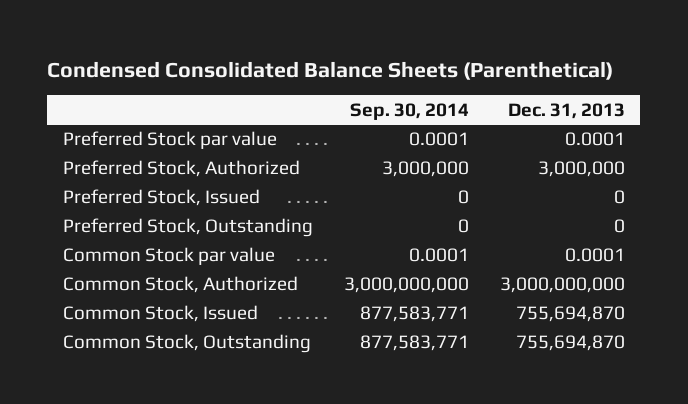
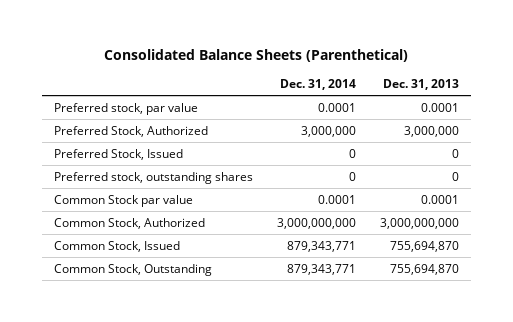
[47,60,614,80] Condensed Consolidated Balance Sheets (Parenthetical) -> [104,49,409,63] Consolidated Balance Sheets (Parenthetical)
[349,102,469,120] Sep. 30, 2014 -> none
none -> [279,78,356,90] Dec. 31, 2014
[62,131,277,150] Preferred Stock par value -> [53,102,198,115] Preferred stock, par value
[62,218,313,238] Preferred Stock, Outstanding -> [53,171,253,184] Preferred stock, outstanding shares

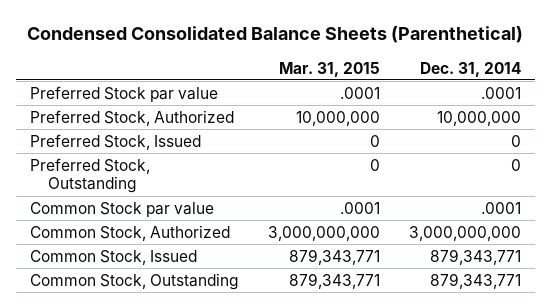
[104,49,409,63] Consolidated Balance Sheets (Parenthetical) -> [27,26,524,44] Condensed Consolidated Balance Sheets (Parenthetical)
[382,78,459,90] Dec. 31, 2013 -> none
none -> [278,61,380,77] Mar. 31, 2015
[53,102,198,115] Preferred stock, par value -> [30,85,219,102] Preferred Stock par value
[317,102,356,112] 0.0001 -> [480,86,521,99] .0001
[300,125,356,137] 3,000,000 -> [436,110,521,126] 10,000,000
[53,171,253,184] Preferred stock, outstanding shares -> [30,157,151,194] Preferred Stock, Outstanding
[317,194,356,204] 0.0001 -> [480,201,521,214] .0001

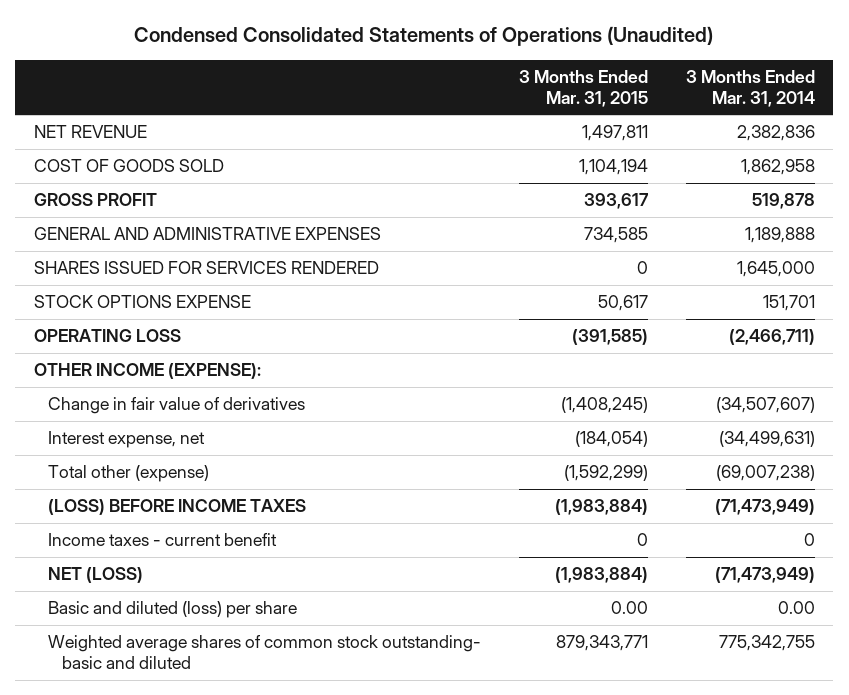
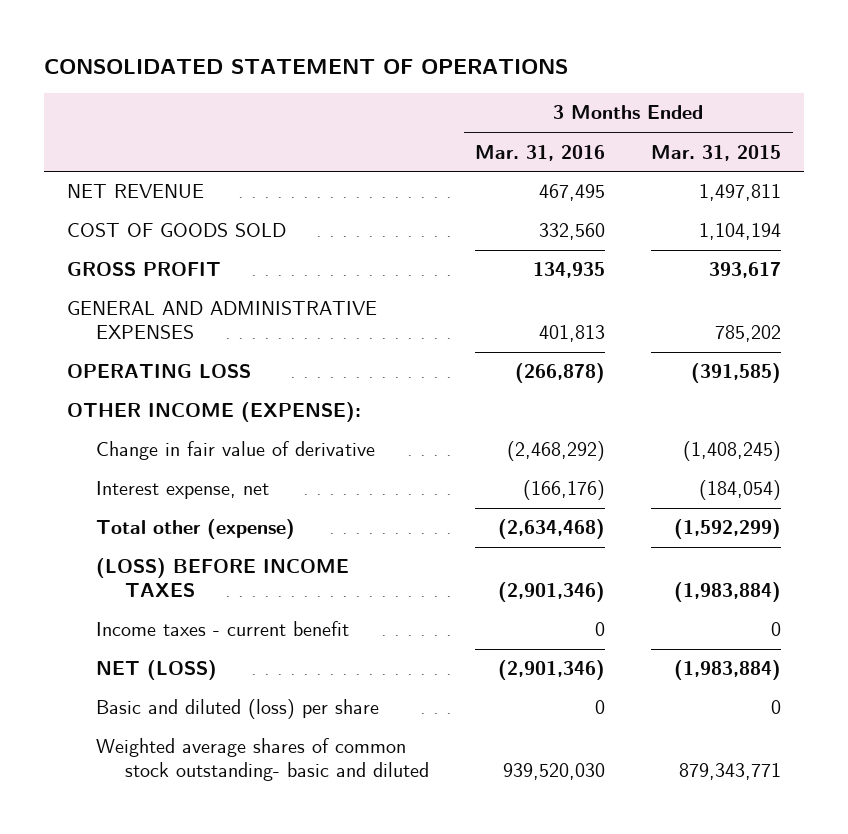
[134,26,714,47] Condensed Consolidated Statements of Operations (Unaudited) -> [43,58,568,74] CONSOLIDATED STATEMENT OF OPERATIONS
[685,70,815,107] 3 Months Ended Mar. 31, 2014 -> none
none -> [475,144,606,161] Mar. 31, 2016
[33,261,379,275] SHARES ISSUED FOR SERVICES RENDERED -> none
[33,295,251,309] STOCK OPTIONS EXPENSE -> none
[583,227,648,244] 734,585 -> [715,325,782,343] 785,202
[48,397,306,415] Change in fair value of derivatives -> [95,441,375,461] Change in fair value of derivative
[610,601,648,615] 0.00 -> [771,700,782,715] 0

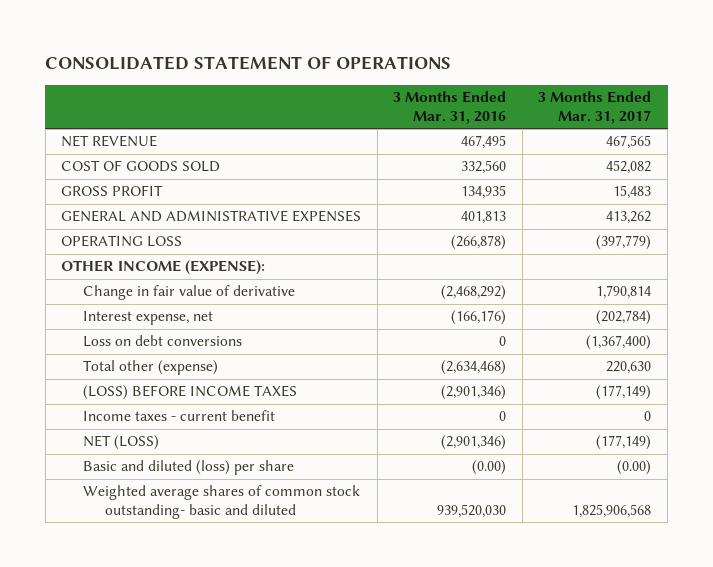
[651,144,782,161] Mar. 31, 2015 -> none
none -> [538,91,652,125] 3 Months Ended Mar. 31, 2017
none -> [82,335,242,348] Loss on debt conversions
[595,700,606,715] 0 -> [472,460,507,476] (0.00)

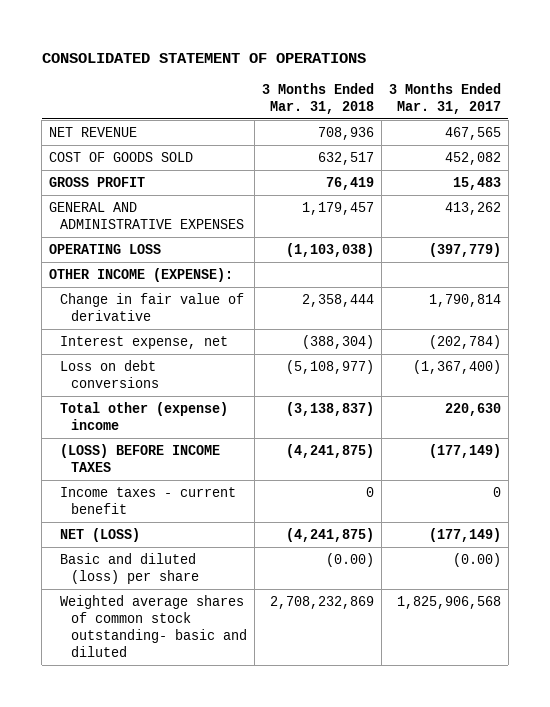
[393,91,507,125] 3 Months Ended Mar. 31, 2016 -> none
none -> [261,82,374,114] 3 Months Ended Mar. 31, 2018
[82,360,218,376] Total other (expense) -> [60,402,229,431] Total other (expense) income

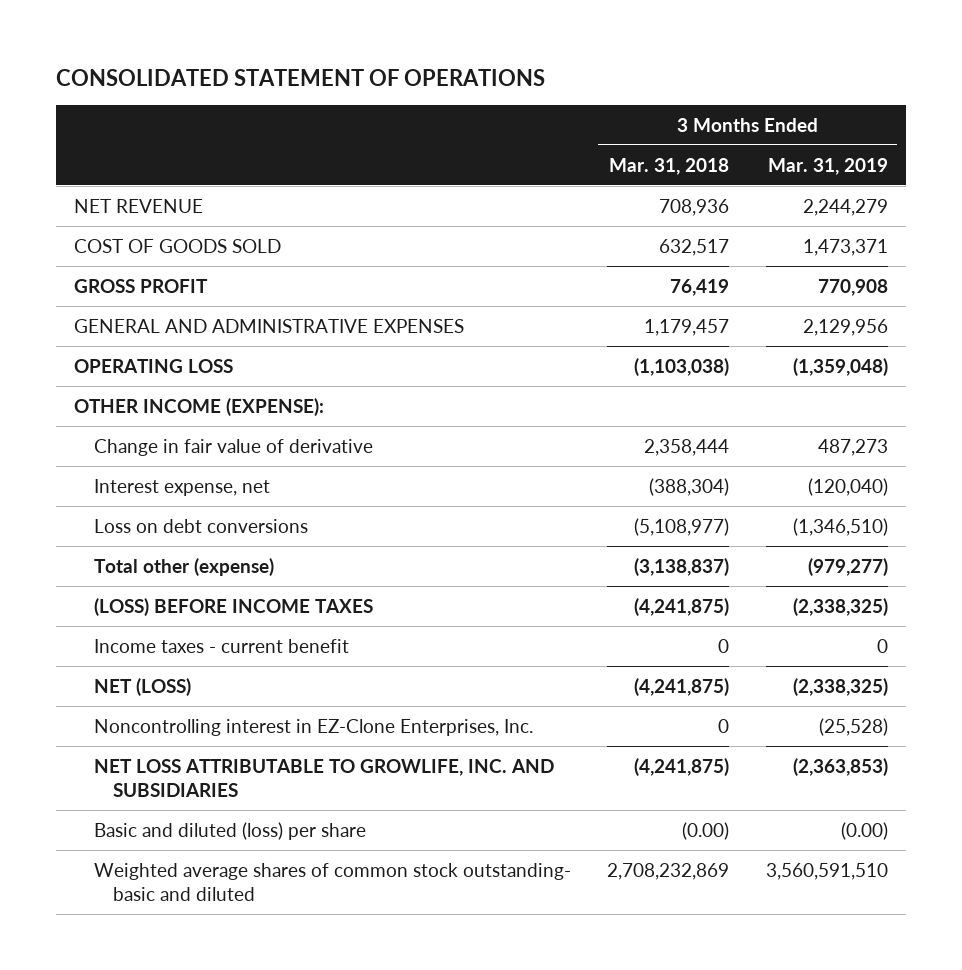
[388,82,501,114] 3 Months Ended Mar. 31, 2017 -> none
none -> [768,157,889,175] Mar. 31, 2019
[60,402,229,431] Total other (expense) income -> [93,557,274,576] Total other (expense)
none -> [93,718,533,736] Noncontrolling interest in EZ-Clone Enterprises, Inc.
none -> [93,758,554,798] NET LOSS ATTRIBUTABLE TO GROWLIFE, INC. AND SUBSIDIARIES

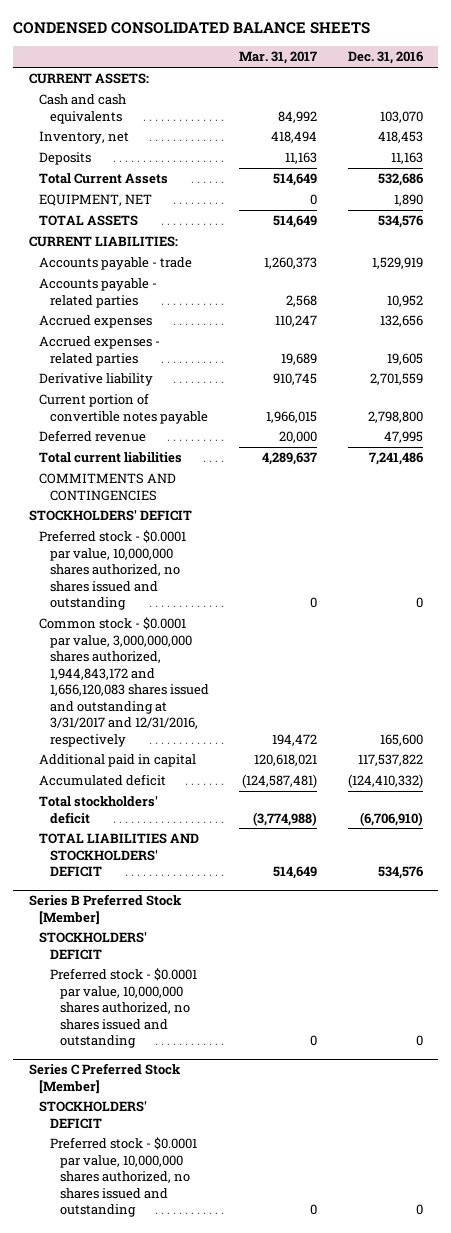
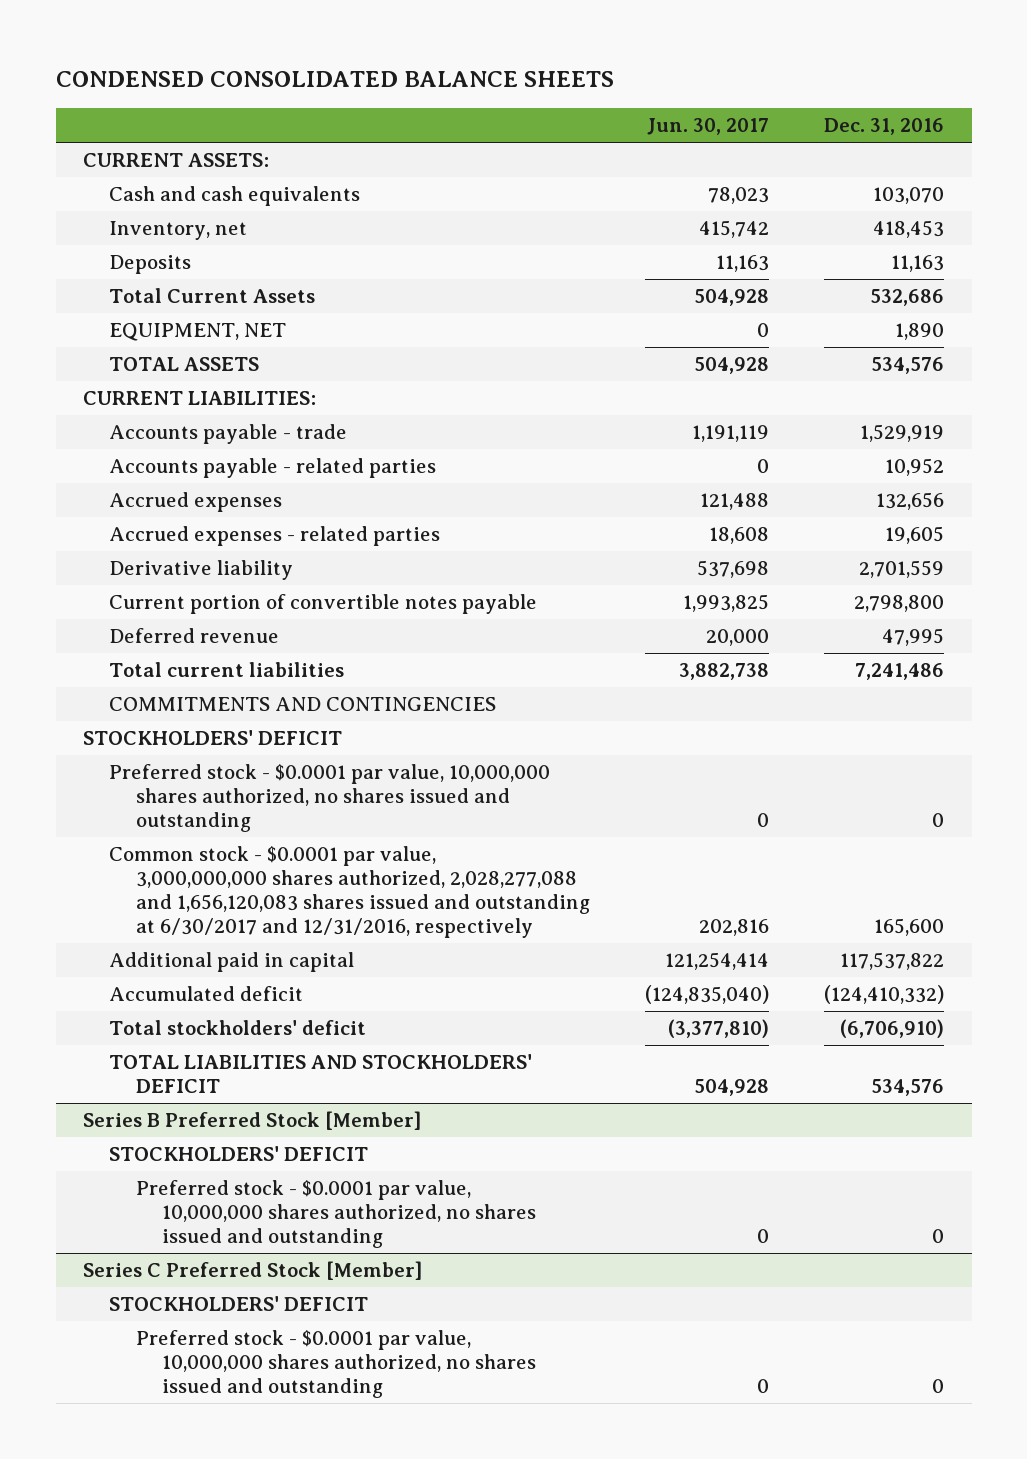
[239,51,318,65] Mar. 31, 2017 -> none
none -> [646,118,769,136] Jun. 30, 2017
[39,617,209,747] Common stock - $0.0001 par value, 3,000,000,000 shares authorized, 1,944,843,172 and 1,656,120,083 shares issued and outstanding at 3/31/2017 and 12/31/2016, respectively -> [109,846,590,938] Common stock - $0.0001 par value, 3,000,000,000 shares authorized, 2,028,277,088 and 1,656,120,083 shares issued and outstanding at 6/30/2017 and 12/31/2016, respectively

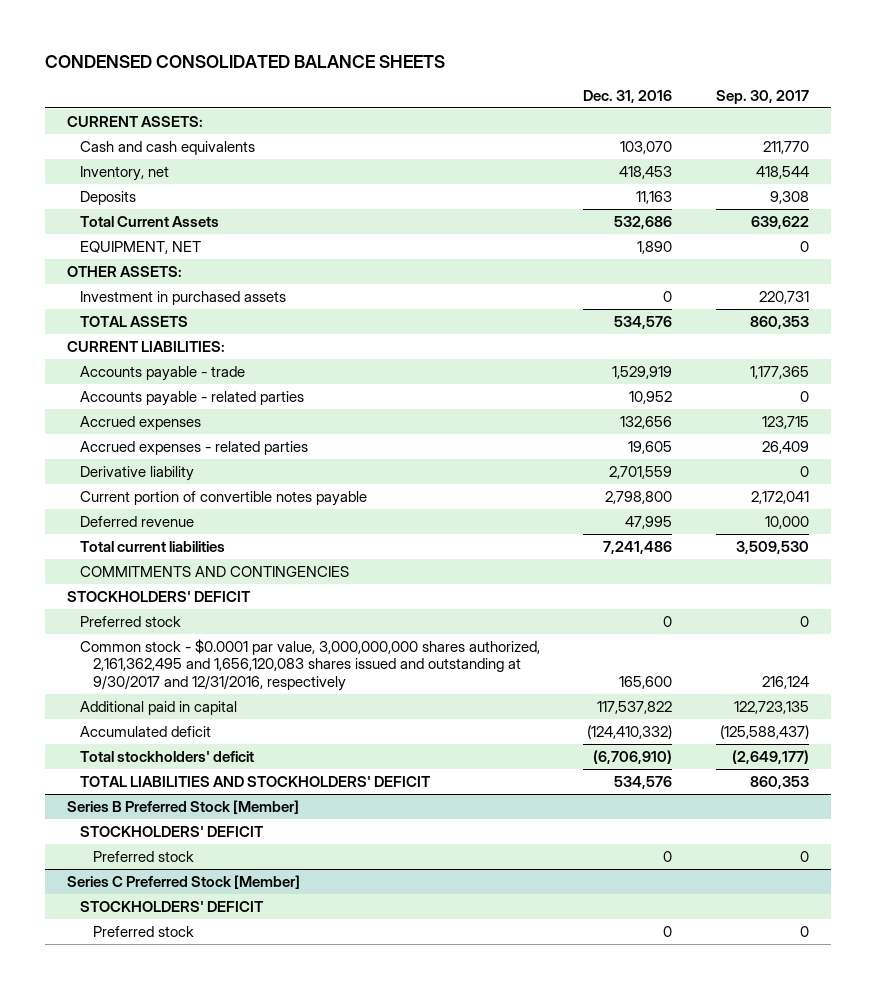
[646,118,769,136] Jun. 30, 2017 -> none
none -> [715,90,809,105] Sep. 30, 2017
none -> [66,265,182,277] OTHER ASSETS:
none -> [79,290,286,305] Investment in purchased assets
[109,764,551,832] Preferred stock - $0.0001 par value, 10,000,000 shares authorized, no shares issued and outstanding -> [79,615,181,627] Preferred stock
[109,846,590,938] Common stock - $0.0001 par value, 3,000,000,000 shares authorized, 2,028,277,088 and 1,656,120,083 shares issued and outstanding at 6/30/2017 and 12/31/2016, respectively -> [79,638,540,691] Common stock - $0.0001 par value, 3,000,000,000 shares authorized, 2,161,362,495 and 1,656,120,083 shares issued and outstanding at 9/30/2017 and 12/31/2016, respectively
[135,1180,536,1248] Preferred stock - $0.0001 par value, 10,000,000 shares authorized, no shares issued and outstanding -> [92,850,194,862] Preferred stock
[135,1330,536,1398] Preferred stock - $0.0001 par value, 10,000,000 shares authorized, no shares issued and outstanding -> [92,925,194,937] Preferred stock

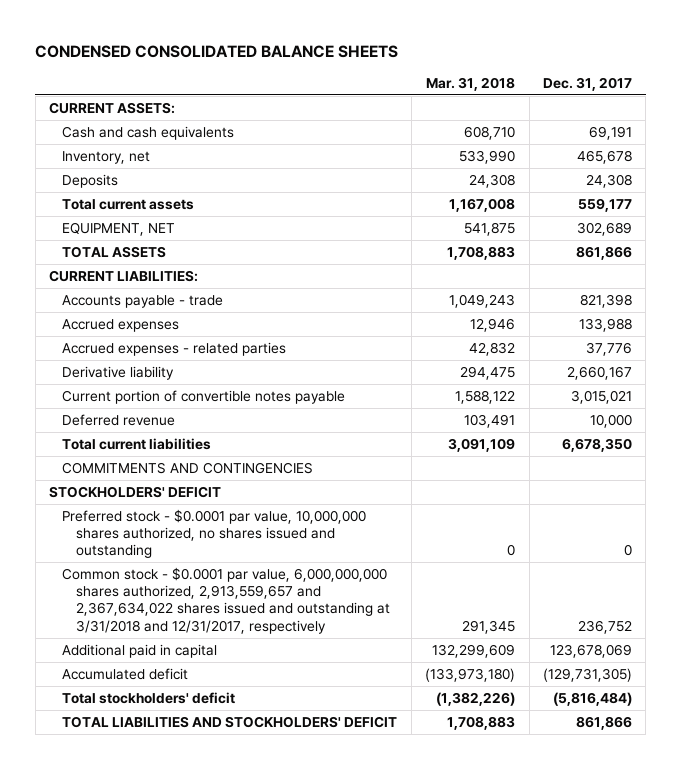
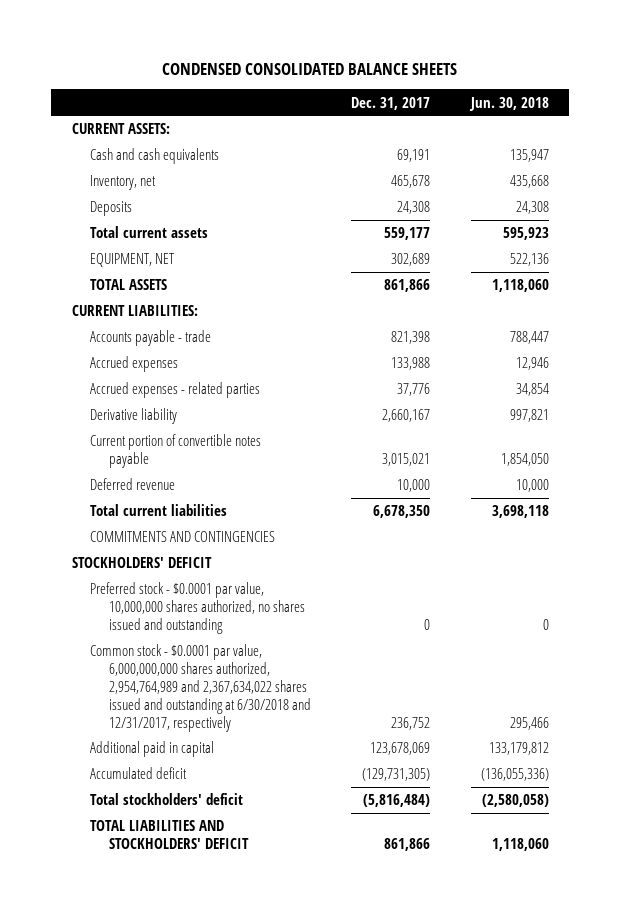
[426,76,516,91] Mar. 31, 2018 -> none
none -> [468,96,549,111] Jun. 30, 2018
[62,566,390,634] Common stock - $0.0001 par value, 6,000,000,000 shares authorized, 2,913,559,657 and 2,367,634,022 shares issued and outstanding at 3/31/2018 and 12/31/2017, respectively -> [90,644,312,732] Common stock - $0.0001 par value, 6,000,000,000 shares authorized, 2,954,764,989 and 2,367,634,022 shares issued and outstanding at 6/30/2018 and 12/31/2017, respectively

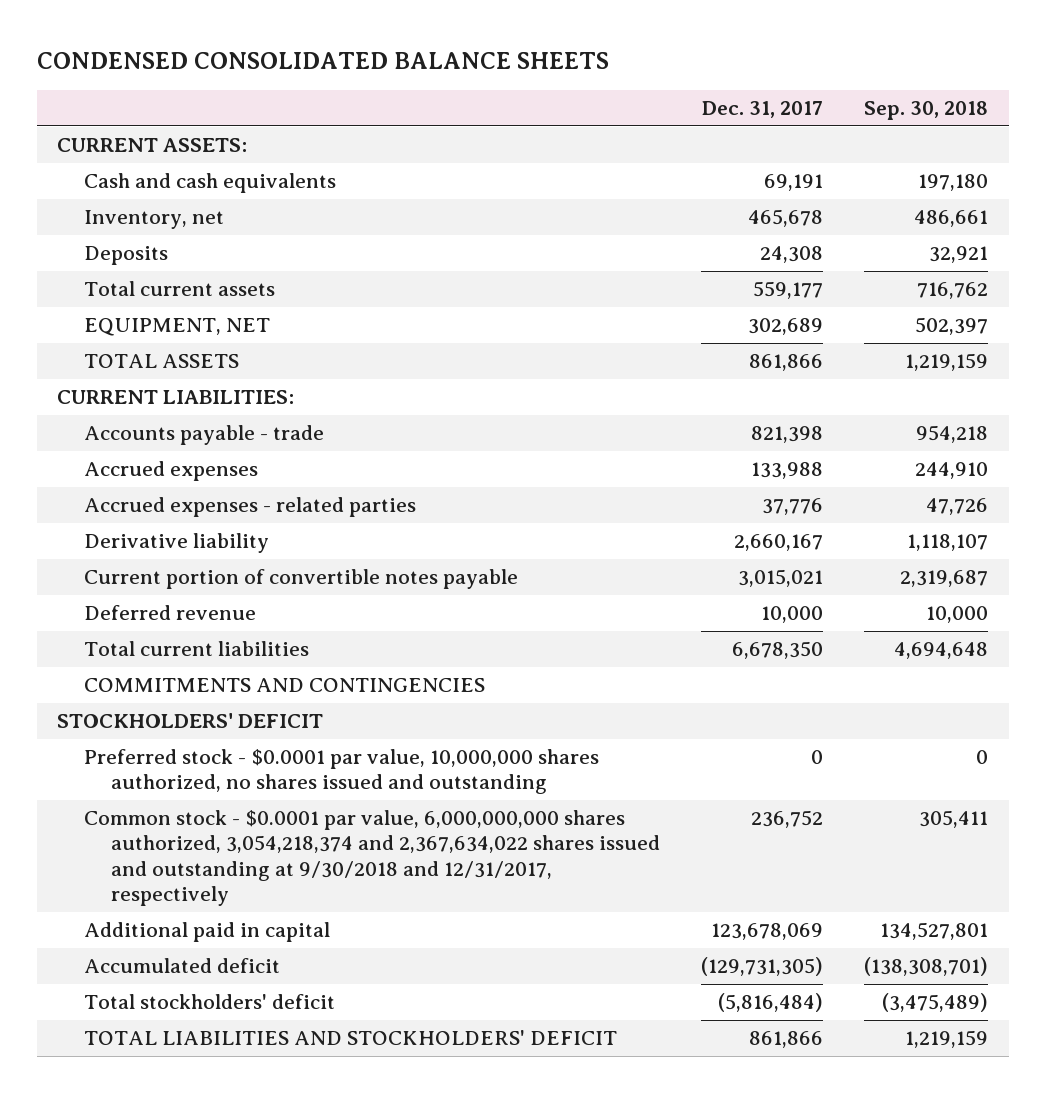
[468,96,549,111] Jun. 30, 2018 -> none
none -> [864,100,989,120] Sep. 30, 2018
[90,644,312,732] Common stock - $0.0001 par value, 6,000,000,000 shares authorized, 2,954,764,989 and 2,367,634,022 shares issued and outstanding at 6/30/2018 and 12/31/2017, respectively -> [84,809,660,907] Common stock - $0.0001 par value, 6,000,000,000 shares authorized, 3,054,218,374 and 2,367,634,022 shares issued and outstanding at 9/30/2018 and 12/31/2017, respectively

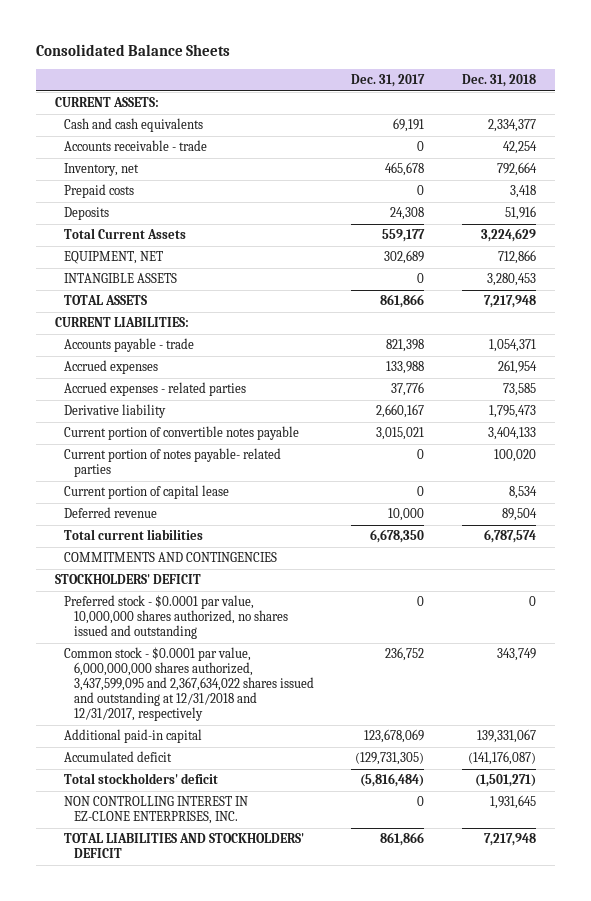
[36,52,609,70] CONDENSED CONSOLIDATED BALANCE SHEETS -> [36,44,231,57] Consolidated Balance Sheets
[864,100,989,120] Sep. 30, 2018 -> none
none -> [461,74,536,88] Dec. 31, 2018
none -> [64,140,208,152] Accounts receivable - trade
none -> [64,184,135,199] Prepaid costs
[84,280,276,296] Total current assets -> [64,228,187,240] Total Current Assets
none -> [64,273,178,284] INTANGIBLE ASSETS
none -> [64,448,282,478] Current portion of notes payable- related parties
none -> [64,485,230,500] Current portion of capital lease
[84,809,660,907] Common stock - $0.0001 par value, 6,000,000,000 shares authorized, 3,054,218,374 and 2,367,634,022 shares issued and outstanding at 9/30/2018 and 12/31/2017, respectively -> [64,647,314,722] Common stock - $0.0001 par value, 6,000,000,000 shares authorized, 3,437,599,095 and 2,367,634,022 shares issued and outstanding at 12/31/2018 and 12/31/2017, respectively
[84,921,331,942] Additional paid in capital -> [64,729,203,744] Additional paid-in capital
none -> [64,796,249,825] NON CONTROLLING INTEREST IN EZ-CLONE ENTERPRISES, INC.

